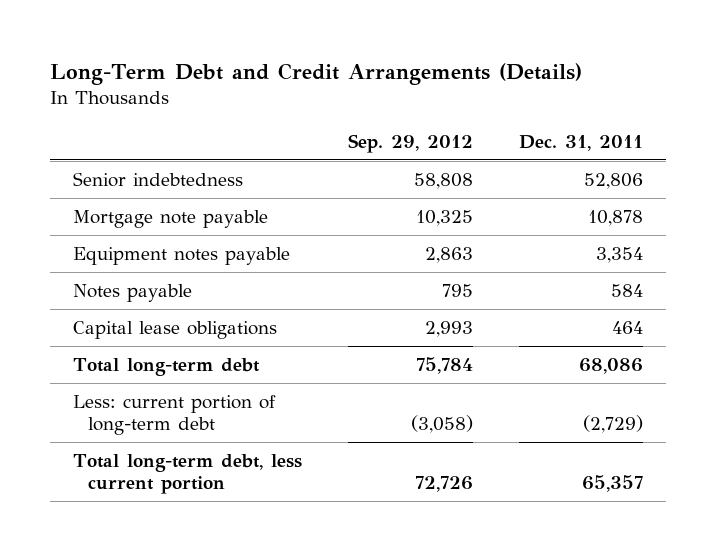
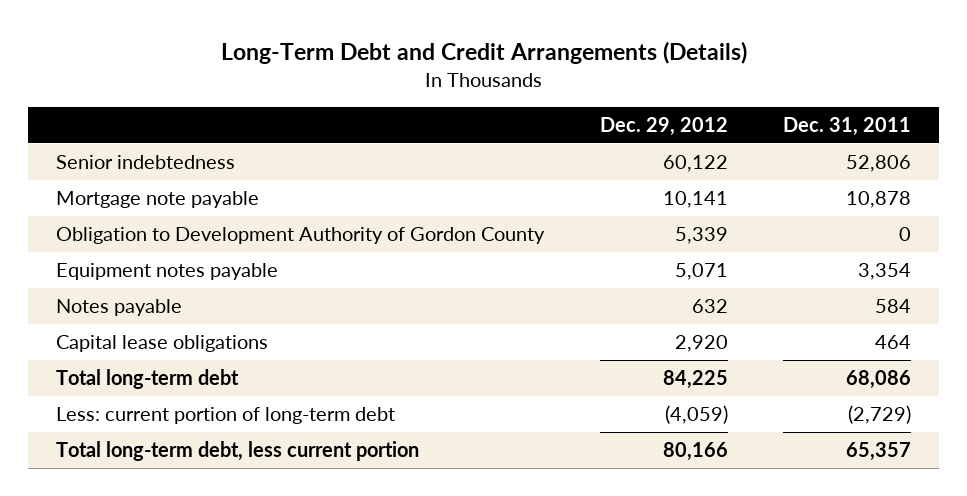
[347,134,473,154] Sep. 29, 2012 -> none
none -> [599,117,728,137] Dec. 29, 2012
none -> [56,227,546,245] Obligation to Development Authority of Gordon County

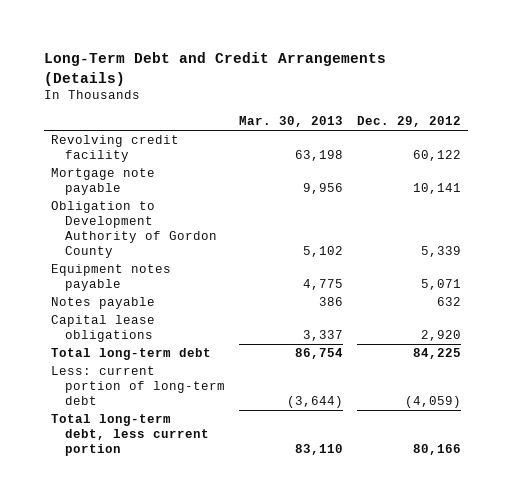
[782,117,911,137] Dec. 31, 2011 -> none
none -> [238,116,343,128] Mar. 30, 2013
[56,155,236,170] Senior indebtedness -> [50,135,179,163] Revolving credit facility

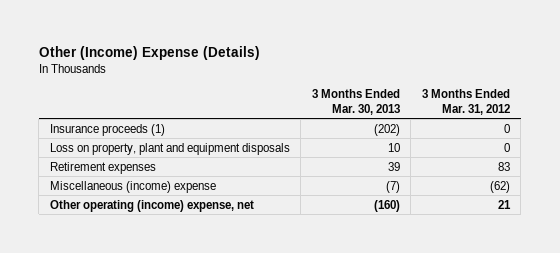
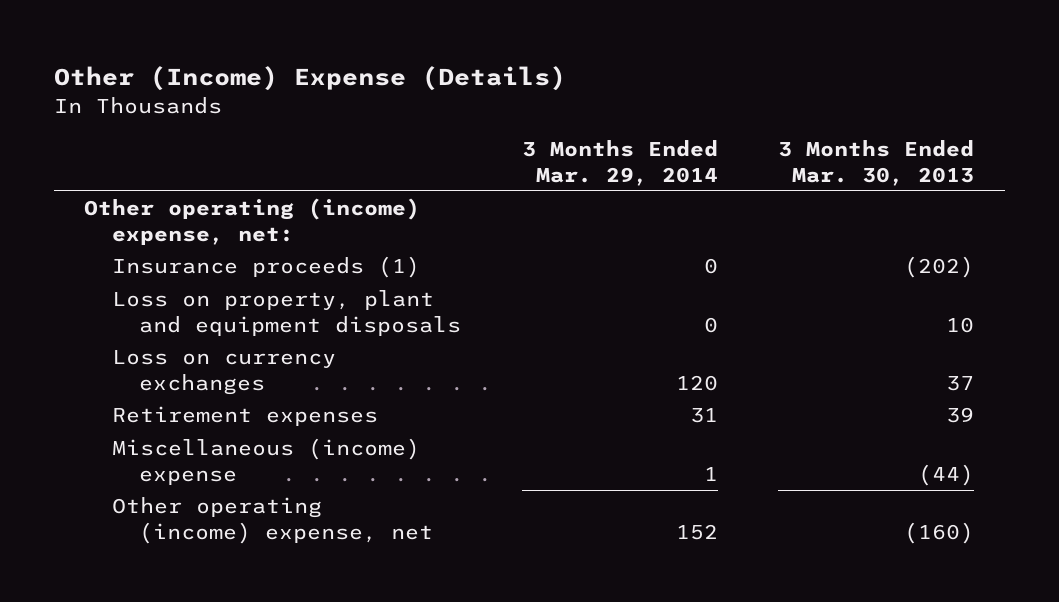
[421,88,510,115] 3 Months Ended Mar. 31, 2012 -> none
none -> [521,140,718,186] 3 Months Ended Mar. 29, 2014
none -> [84,198,421,245] Other operating (income) expense, net:
none -> [111,350,336,395] Loss on currency exchanges
[385,180,400,193] (7) -> [918,463,975,486] (44)

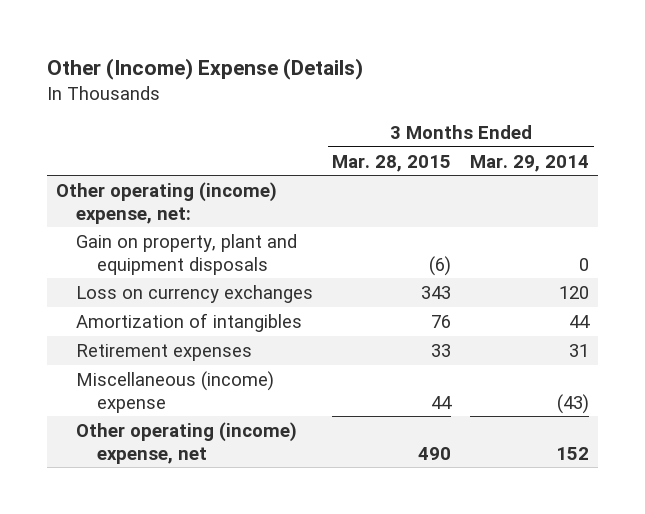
[778,140,975,186] 3 Months Ended Mar. 30, 2013 -> none
none -> [332,154,452,172] Mar. 28, 2015
[111,256,420,279] Insurance proceeds (1) -> none
[111,290,462,336] Loss on property, plant and equipment disposals -> [76,233,298,275] Gain on property, plant and equipment disposals
none -> [76,312,303,332] Amortization of intangibles
[703,466,718,481] 1 -> [557,393,590,414] (43)

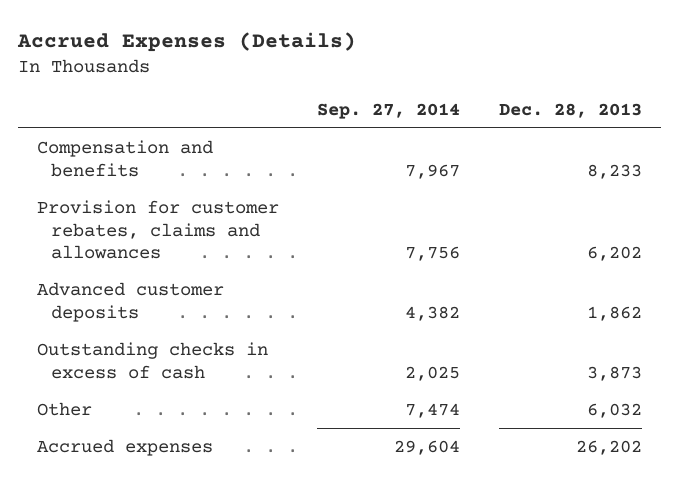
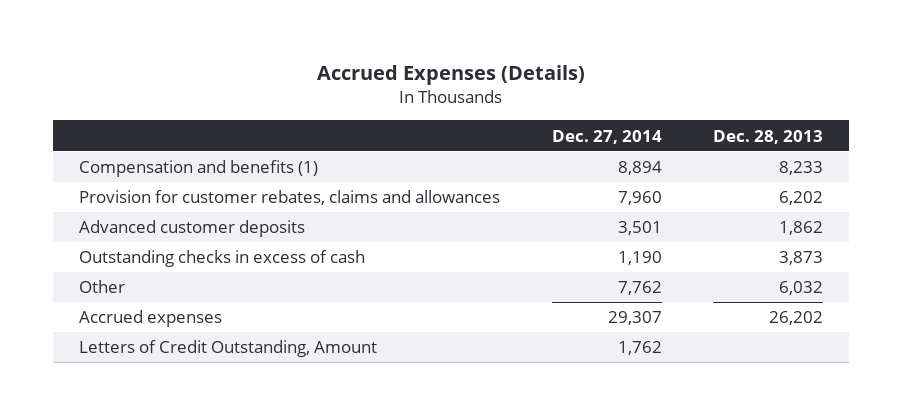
[317,102,461,119] Sep. 27, 2014 -> none
none -> [551,129,662,144] Dec. 27, 2014
[36,139,213,177] Compensation and benefits -> [78,160,318,178] Compensation and benefits (1)
none -> [78,340,377,358] Letters of Credit Outstanding, Amount

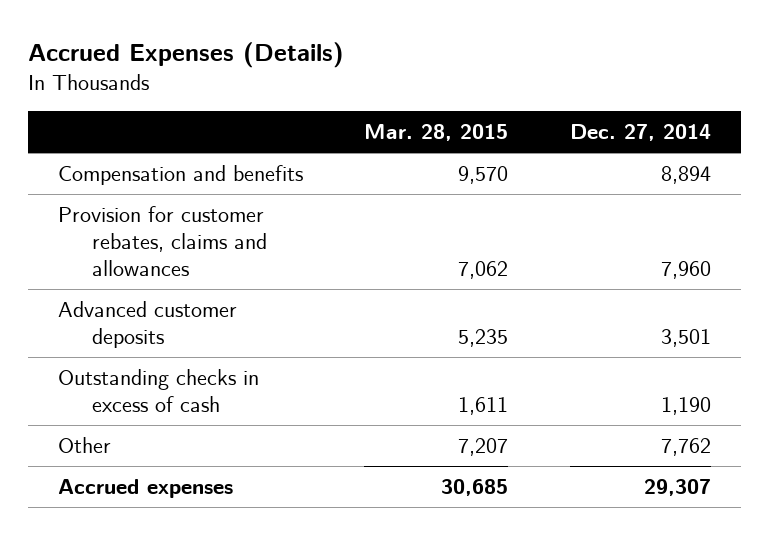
[713,129,824,144] Dec. 28, 2013 -> none
none -> [364,124,509,142] Mar. 28, 2015
[78,160,318,178] Compensation and benefits (1) -> [58,165,304,186] Compensation and benefits
[78,340,377,358] Letters of Credit Outstanding, Amount -> none

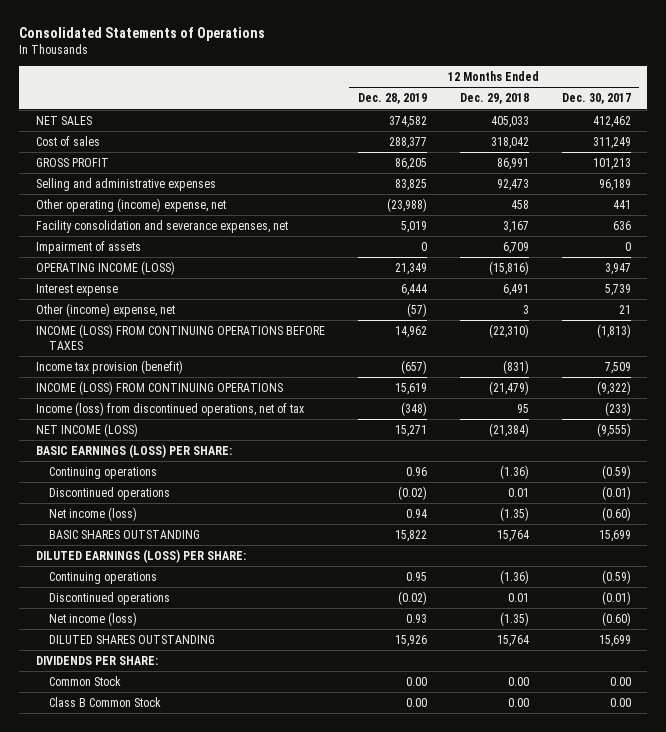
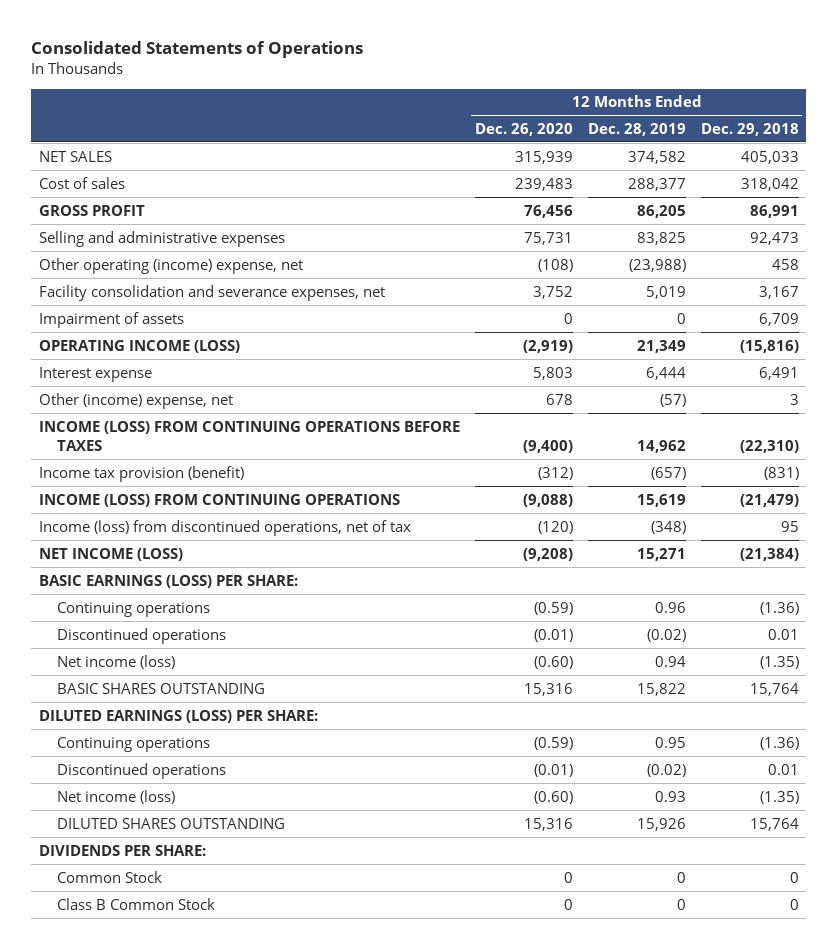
[561,93,631,105] Dec. 30, 2017 -> none
none -> [474,122,573,136] Dec. 26, 2020
[405,676,427,686] 0.00 -> [676,871,686,883] 0
[507,676,529,686] 0.00 -> [789,871,799,883] 0
[405,697,427,707] 0.00 -> [676,898,686,910] 0
[507,697,529,707] 0.00 -> [789,898,799,910] 0

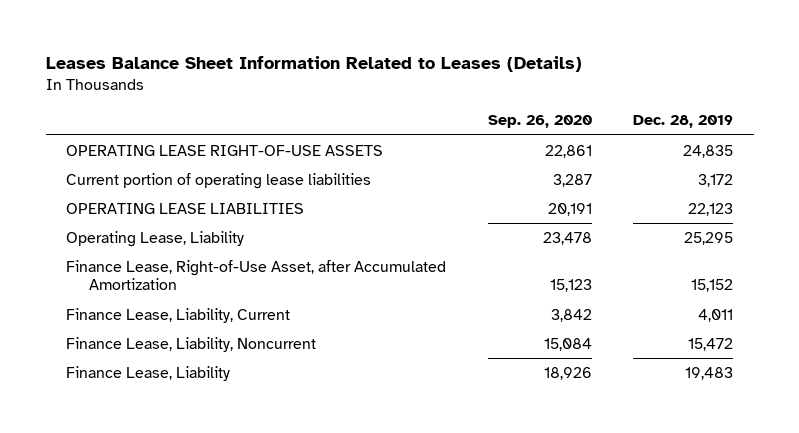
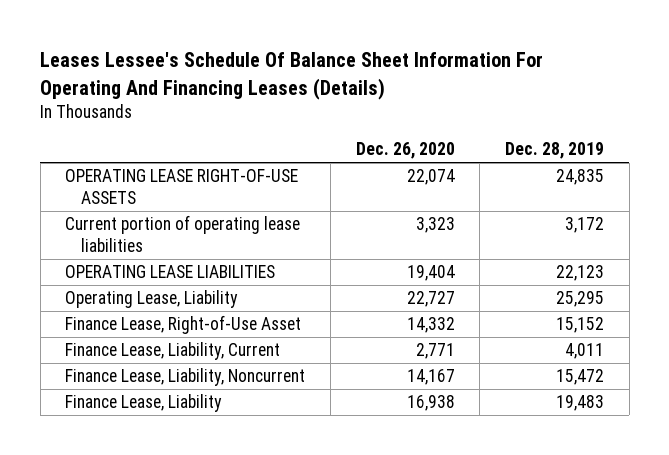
[45,56,582,73] Leases Balance Sheet Information Related to Leases (Details) -> [40,52,544,100] Leases Lessee's Schedule Of Balance Sheet Information For Operating And Financing Leases (Details)
[487,115,592,129] Sep. 26, 2020 -> none
none -> [355,142,455,160] Dec. 26, 2020
[66,259,447,291] Finance Lease, Right-of-Use Asset, after Accumulated Amortization -> [65,315,302,335] Finance Lease, Right-of-Use Asset

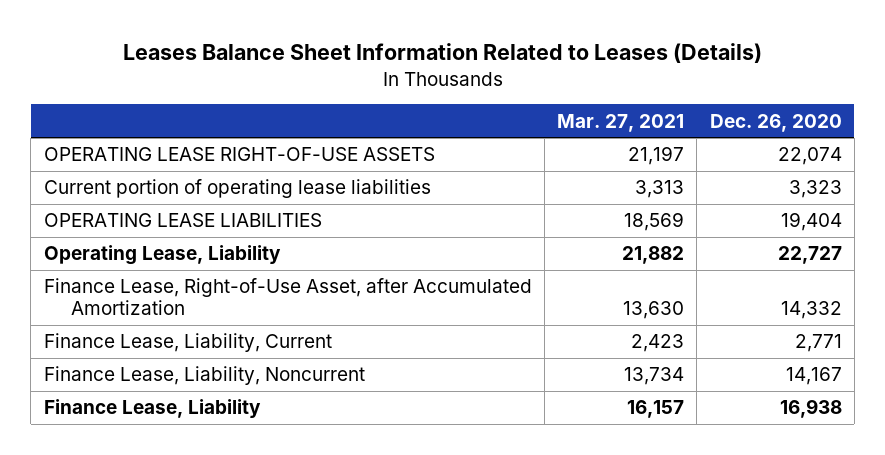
[40,52,544,100] Leases Lessee's Schedule Of Balance Sheet Information For Operating And Financing Leases (Details) -> [122,43,762,64] Leases Balance Sheet Information Related to Leases (Details)
[505,142,605,160] Dec. 28, 2019 -> none
none -> [557,113,685,132] Mar. 27, 2021
[65,315,302,335] Finance Lease, Right-of-Use Asset -> [43,278,532,316] Finance Lease, Right-of-Use Asset, after Accumulated Amortization

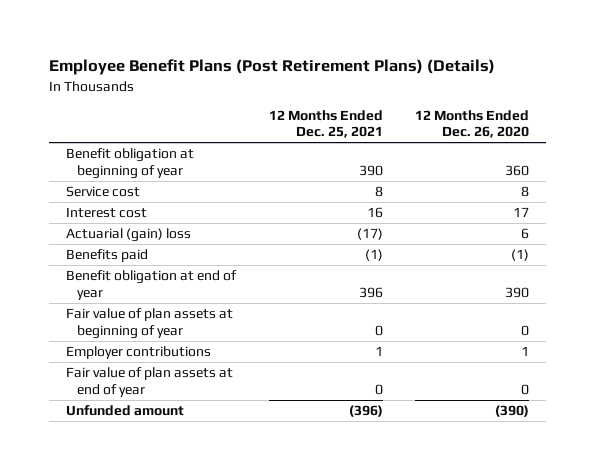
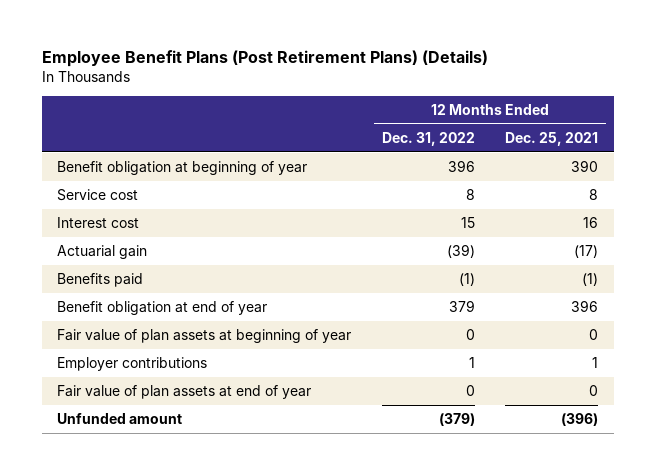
[415,109,530,139] 12 Months Ended Dec. 26, 2020 -> none
none -> [381,131,475,146] Dec. 31, 2022
[65,228,191,243] Actuarial (gain) loss -> [56,244,147,259] Actuarial gain

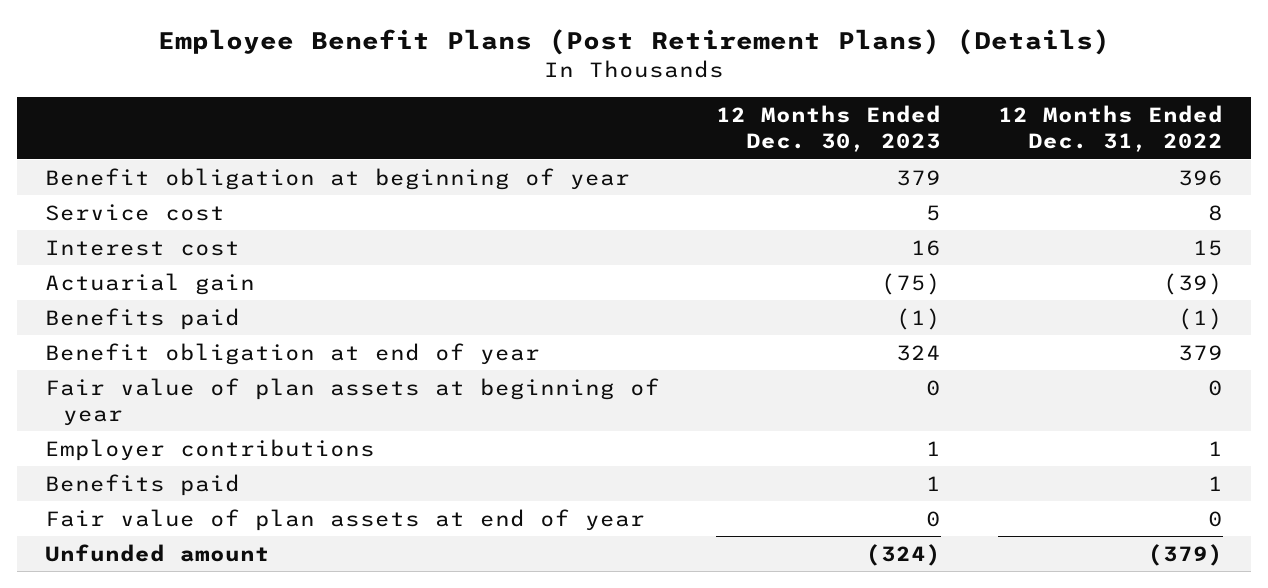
[505,131,599,146] Dec. 25, 2021 -> none
none -> [716,105,942,153] 12 Months Ended Dec. 30, 2023
none -> [44,473,240,496] Benefits paid

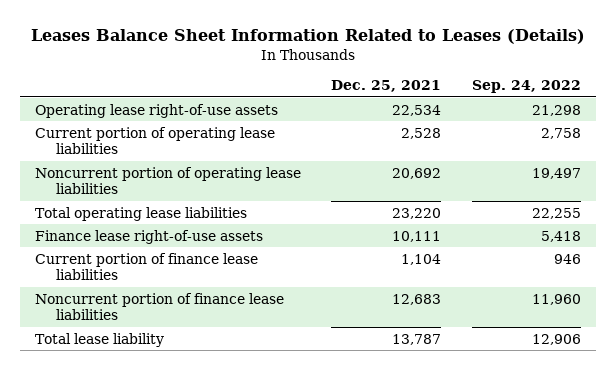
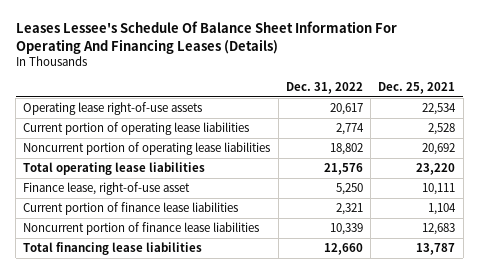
[30,29,585,45] Leases Balance Sheet Information Related to Leases (Details) -> [15,21,397,54] Leases Lessee's Schedule Of Balance Sheet Information For Operating And Financing Leases (Details)
[471,80,581,94] Sep. 24, 2022 -> none
none -> [285,82,363,95] Dec. 31, 2022
[35,229,264,244] Finance lease right-of-use assets -> [23,181,191,195] Finance lease, right-of-use asset
[35,332,165,347] Total lease liability -> [23,241,203,255] Total financing lease liabilities

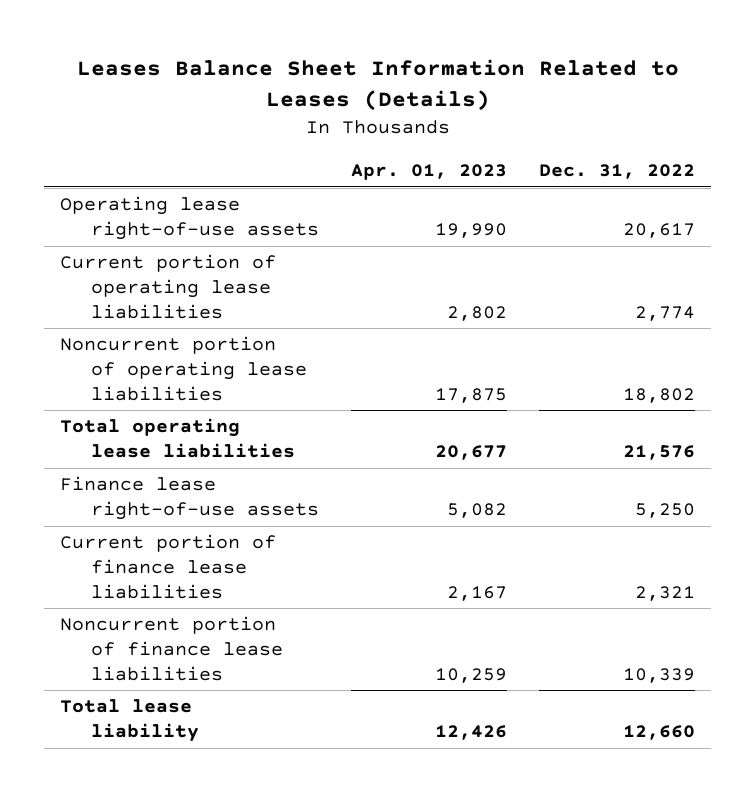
[15,21,397,54] Leases Lessee's Schedule Of Balance Sheet Information For Operating And Financing Leases (Details) -> [76,59,679,112] Leases Balance Sheet Information Related to Leases (Details)
[378,82,456,95] Dec. 25, 2021 -> none
none -> [350,163,507,180] Apr. 01, 2023
[23,181,191,195] Finance lease, right-of-use asset -> [60,476,319,521] Finance lease right-of-use assets
[23,241,203,255] Total financing lease liabilities -> [60,699,199,743] Total lease liability

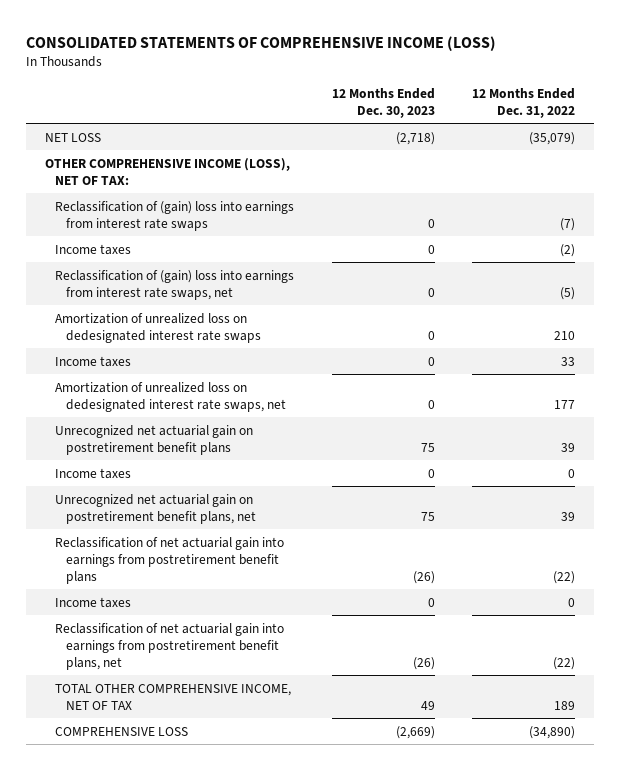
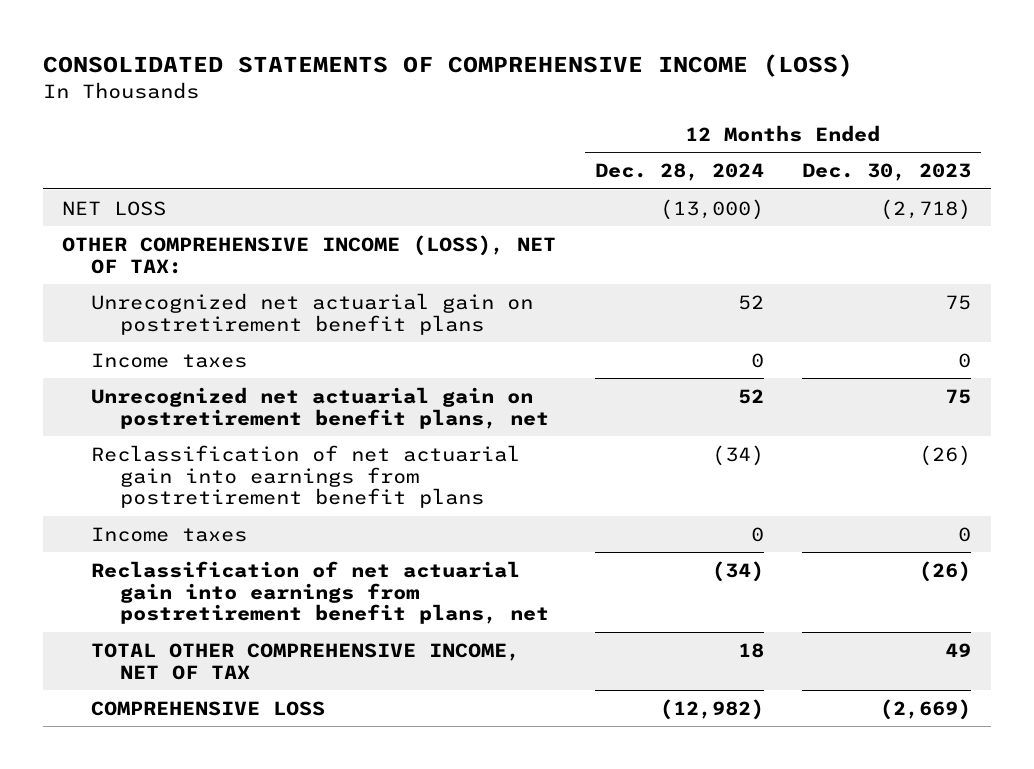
[472,87,576,118] 12 Months Ended Dec. 31, 2022 -> none
none -> [594,163,764,182] Dec. 28, 2024
[55,200,295,231] Reclassification of (gain) loss into earnings from interest rate swaps -> none
[55,243,132,255] Income taxes -> none
[55,269,295,300] Reclassification of (gain) loss into earnings from interest rate swaps, net -> none
[55,312,261,343] Amortization of unrealized loss on dedesignated interest rate swaps -> none
[55,355,132,367] Income taxes -> none
[55,381,286,412] Amortization of unrealized loss on dedesignated interest rate swaps, net -> none

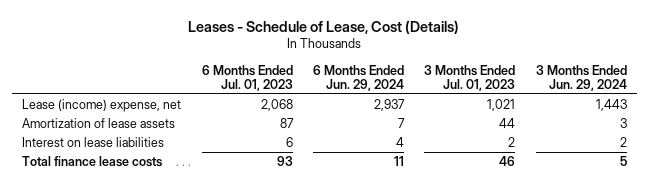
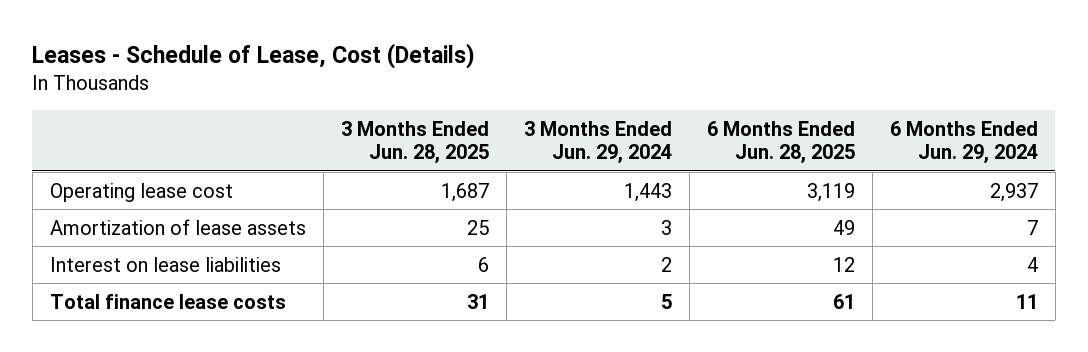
[201,64,293,92] 6 Months Ended Jul. 01, 2023 -> none
[424,64,516,92] 3 Months Ended Jul. 01, 2023 -> none
none -> [340,120,489,165] 3 Months Ended Jun. 28, 2025
none -> [706,120,855,165] 6 Months Ended Jun. 28, 2025
[22,98,182,112] Lease (income) expense, net -> [49,182,233,202] Operating lease cost

